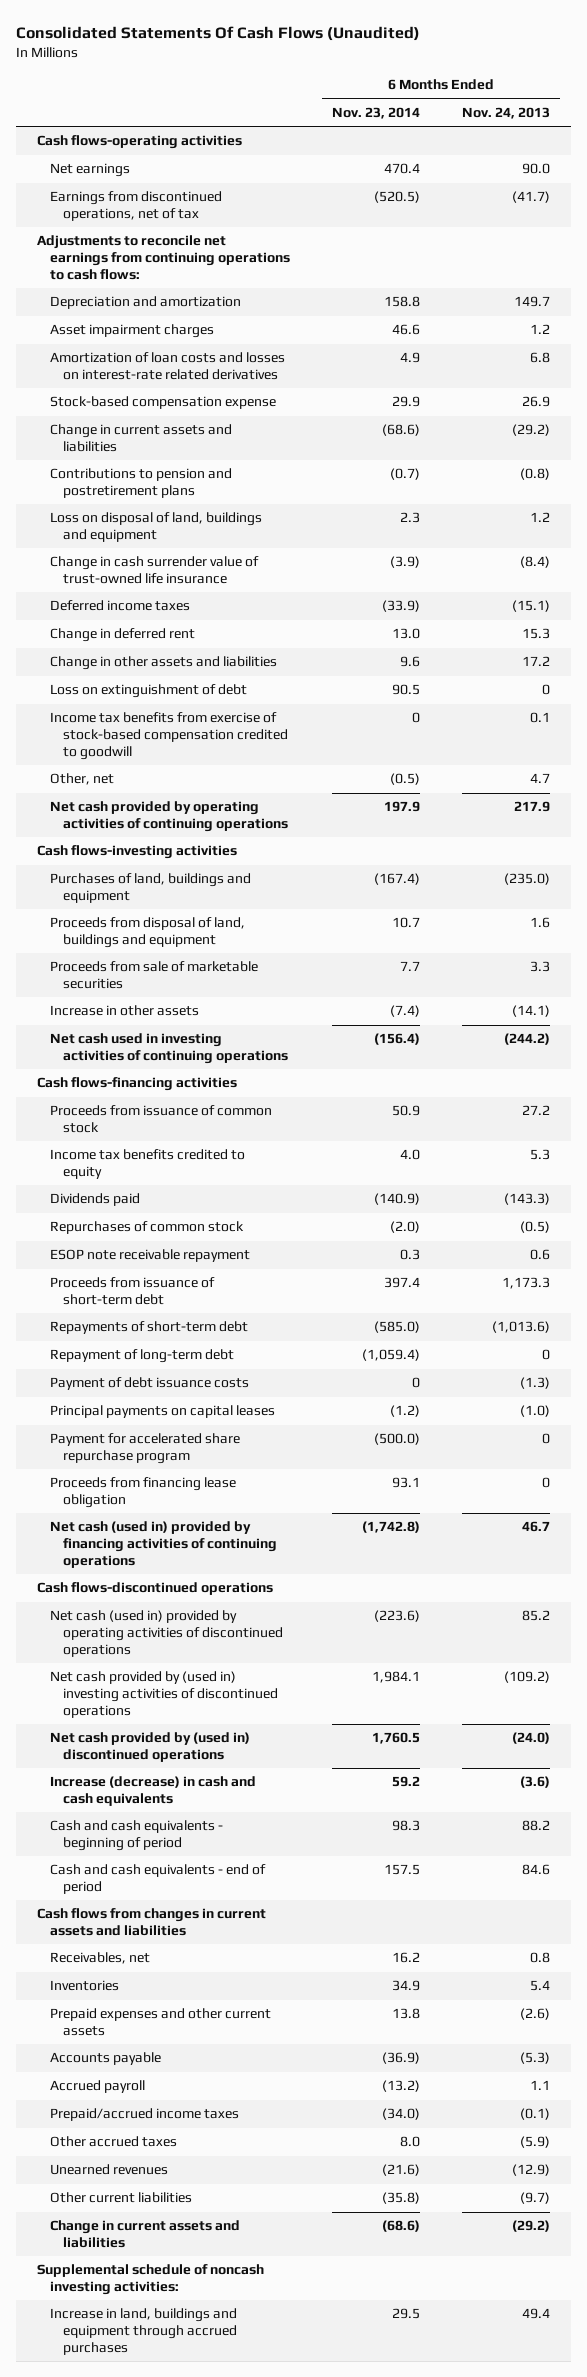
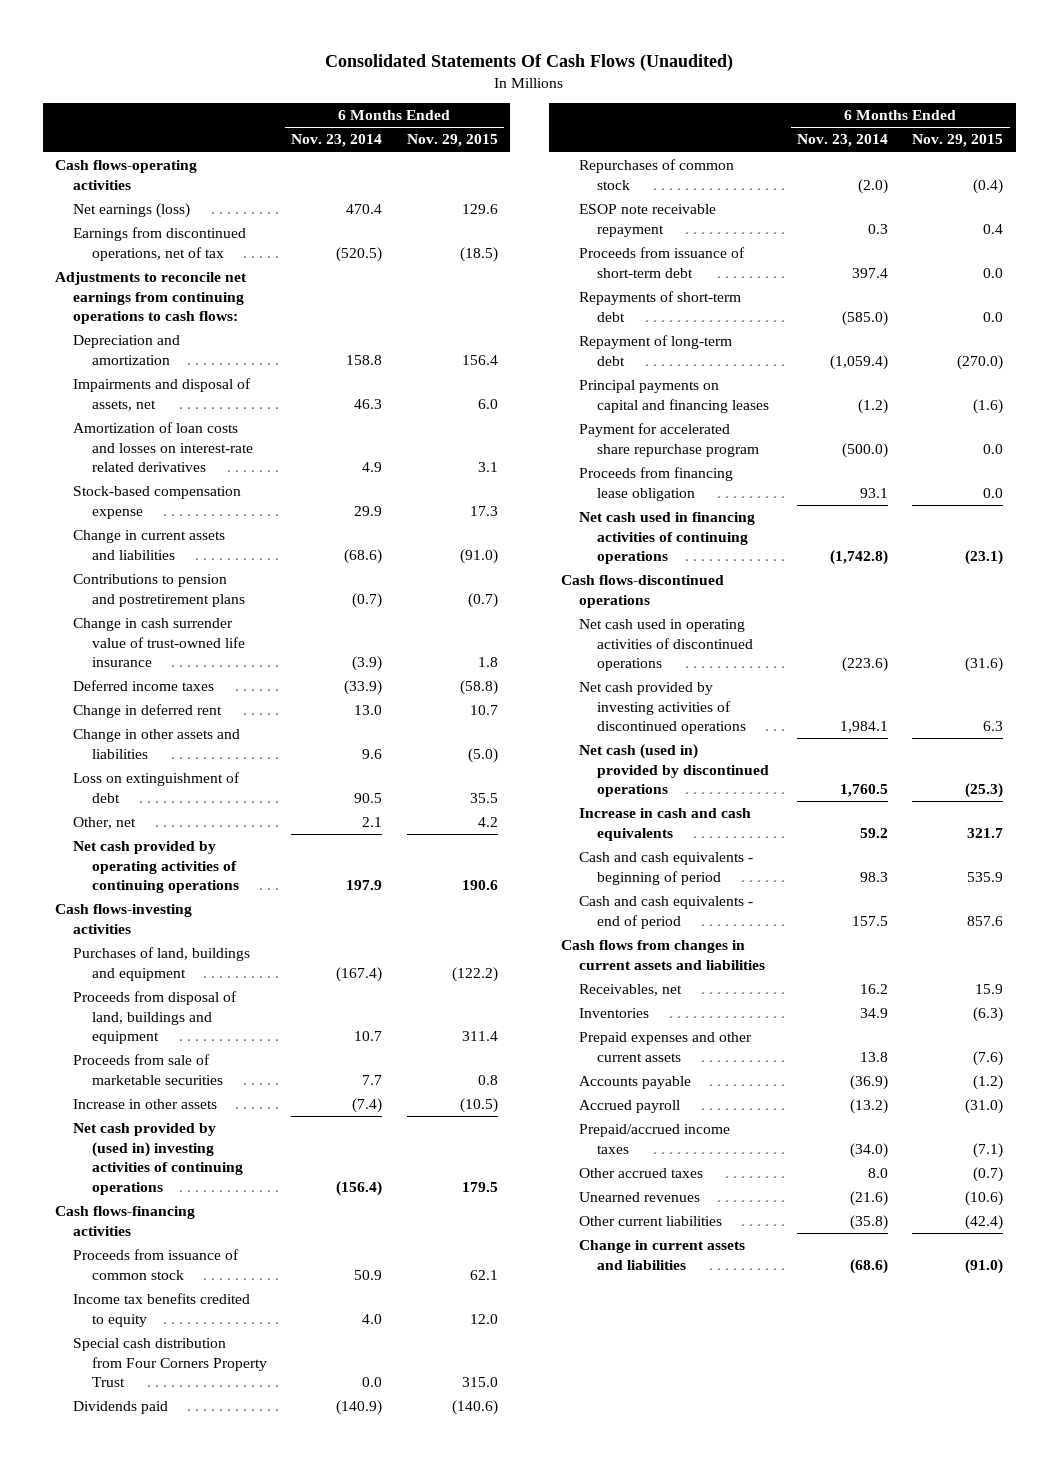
[461,106,550,119] Nov. 24, 2013 -> none
none -> [406,134,498,148] Nov. 29, 2015
[50,163,131,178] Net earnings -> [73,203,191,219] Net earnings (loss)
[50,324,215,339] Asset impairment charges -> [73,378,252,411] Impairments and disposal of assets, net
[392,324,421,336] 46.6 -> [354,398,383,409] 46.3
[50,512,263,542] Loss on disposal of land, buildings and equipment -> none
[50,712,288,760] Income tax benefits from exercise of stock-based compensation credited to goodwill -> none
[390,773,421,786] (0.5) -> [362,817,383,828] 2.1
[50,1033,288,1064] Net cash used in investing activities of continuing operations -> [73,1123,243,1195] Net cash provided by (used in) investing activities of continuing operations
none -> [73,1338,267,1388] Special cash distribution from Four Corners Property Trust
[50,1377,250,1391] Payment of debt issuance costs -> none
[50,1405,276,1419] Principal payments on capital leases -> [579,380,770,413] Principal payments on capital and financing leases
[50,1521,277,1568] Net cash (used in) provided by financing activities of continuing operations -> [579,512,756,565] Net cash used in financing activities of continuing operations
[50,1610,283,1657] Net cash (used in) provided by operating activities of discontinued operations -> [579,619,754,672] Net cash used in operating activities of discontinued operations
[50,1671,278,1718] Net cash provided by (used in) investing activities of discontinued operations -> [579,682,747,735] Net cash provided by investing activities of discontinued operations
[50,1732,251,1762] Net cash provided by (used in) discontinued operations -> [579,744,770,798] Net cash (used in) provided by discontinued operations
[50,1776,257,1806] Increase (decrease) in cash and cash equivalents -> [579,808,752,841] Increase in cash and cash equivalents
[37,2264,265,2295] Supplemental schedule of noncash investing activities: -> none
[50,2308,238,2355] Increase in land, buildings and equipment through accrued purchases -> none

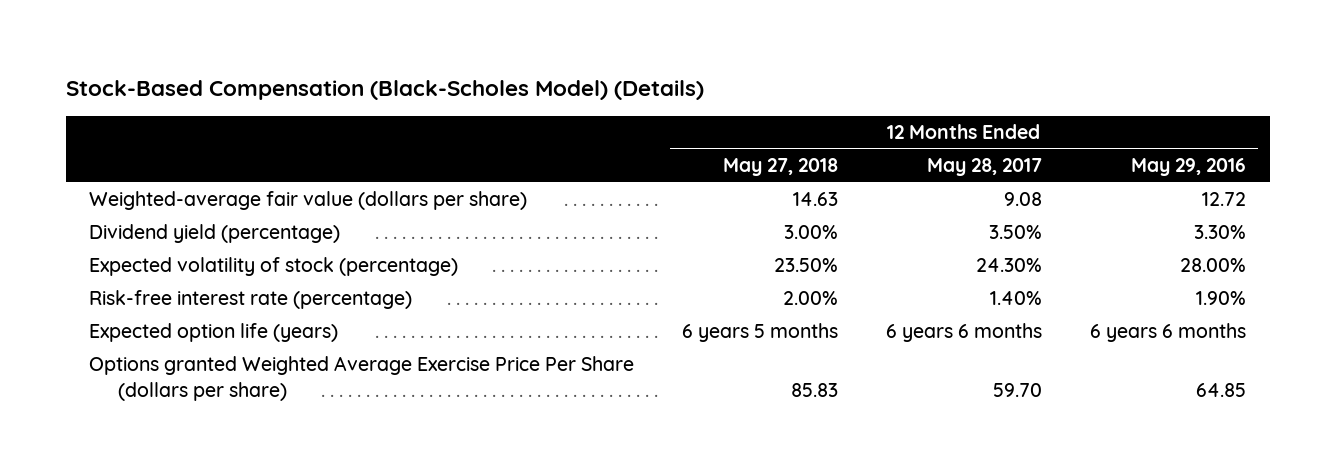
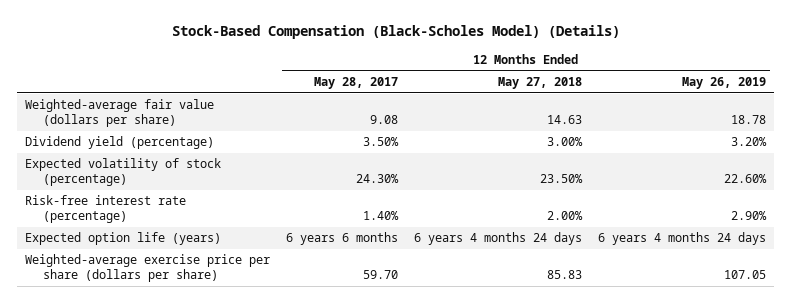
[1131,158,1247,177] May 29, 2016 -> none
none -> [682,76,767,89] May 26, 2019
[682,323,839,343] 6 years 5 months -> [414,232,583,246] 6 years 4 months 24 days
[89,356,635,401] Options granted Weighted Average Exercise Price Per Share (dollars per share) -> [25,254,271,283] Weighted-average exercise price per share (dollars per share)

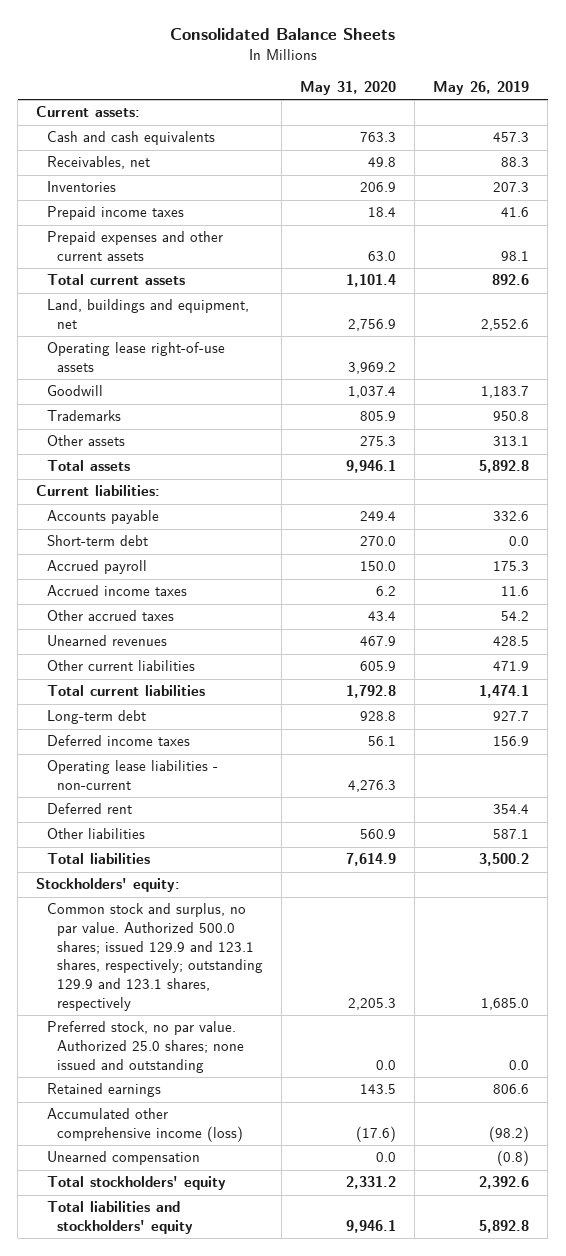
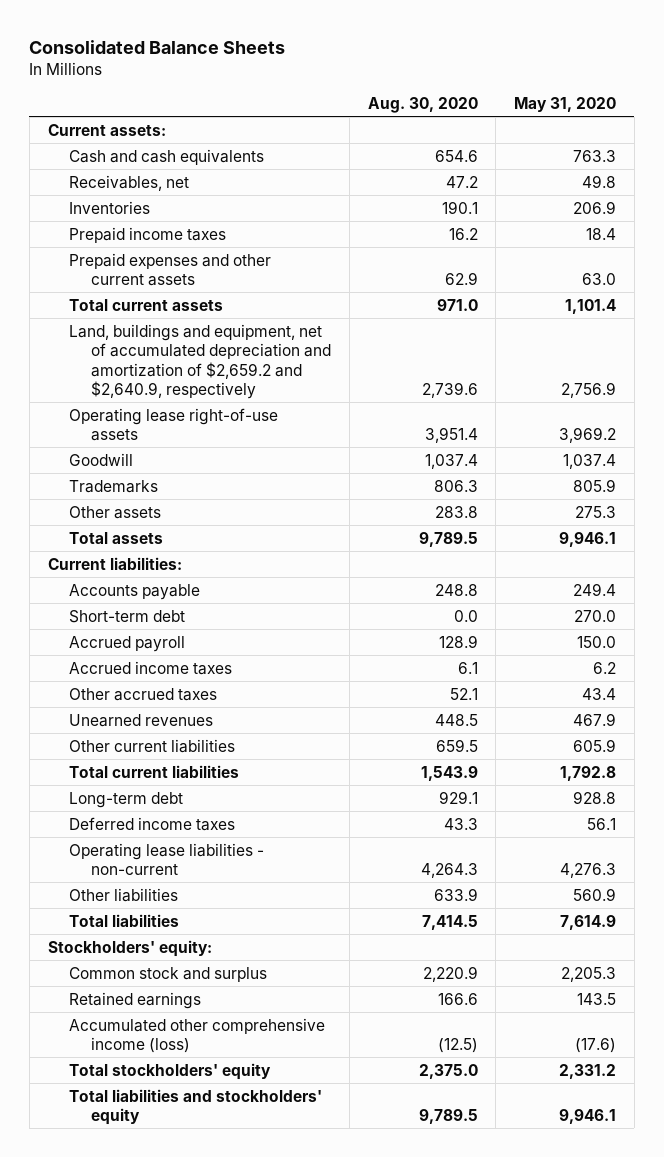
[433,81,530,96] May 26, 2019 -> none
none -> [367,97,478,114] Aug. 30, 2020
[46,299,249,330] Land, buildings and equipment, net -> [69,323,332,400] Land, buildings and equipment, net of accumulated depreciation and amortization of $2,659.2 and $2,640.9, respectively
[46,803,132,815] Deferred rent -> none
[46,1021,244,1073] Preferred stock, no par value. Authorized 25.0 shares; none issued and outstanding -> none
[46,903,263,1011] Common stock and surplus, no par value. Authorized 500.0 shares; issued 129.9 and 123.1 shares, respectively; outstanding 129.9 and 123.1 shares, respectively -> [69,966,268,982] Common stock and surplus
[46,1151,200,1166] Unearned compensation -> none

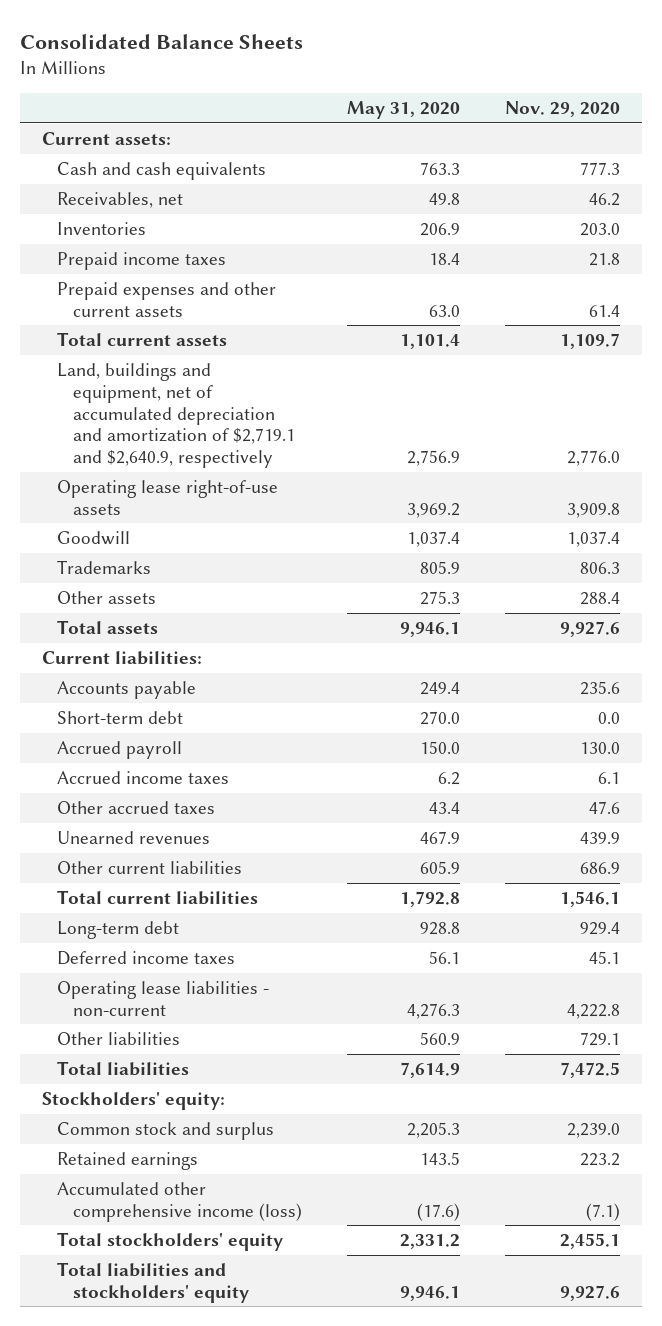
[367,97,478,114] Aug. 30, 2020 -> none
none -> [504,101,620,118] Nov. 29, 2020
[69,323,332,400] Land, buildings and equipment, net of accumulated depreciation and amortization of $2,659.2 and $2,640.9, respectively -> [57,362,296,469] Land, buildings and equipment, net of accumulated depreciation and amortization of $2,719.1 and $2,640.9, respectively

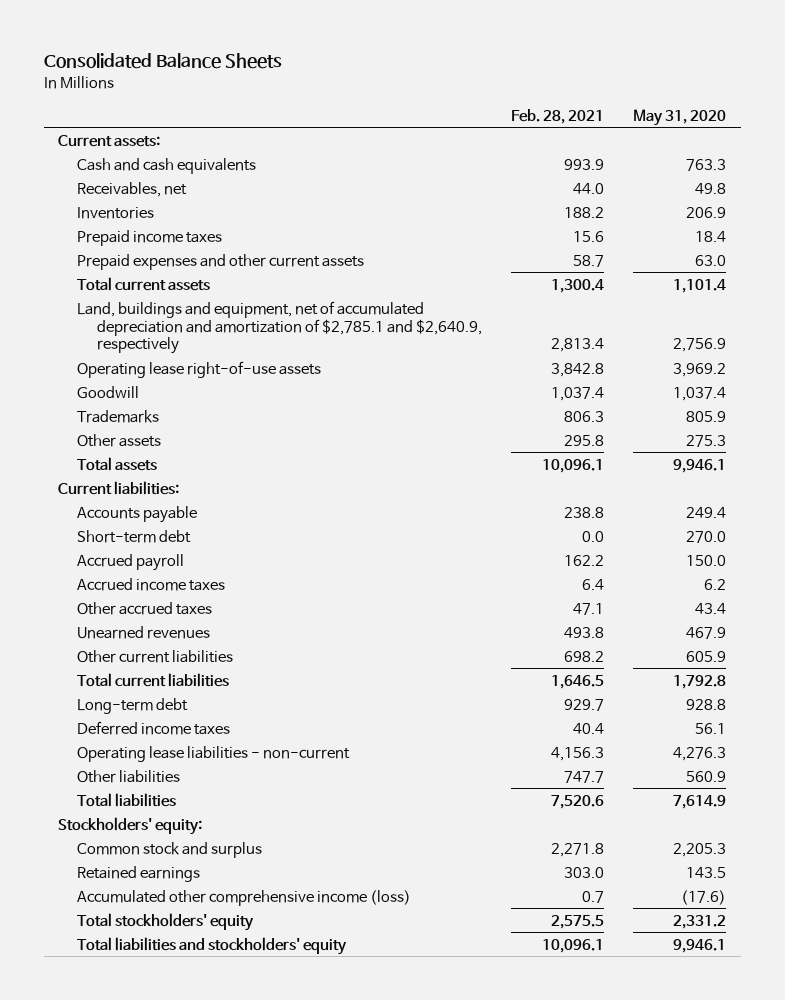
[504,101,620,118] Nov. 29, 2020 -> none
none -> [511,108,605,124] Feb. 28, 2021
[57,362,296,469] Land, buildings and equipment, net of accumulated depreciation and amortization of $2,719.1 and $2,640.9, respectively -> [77,300,482,355] Land, buildings and equipment, net of accumulated depreciation and amortization of $2,785.1 and $2,640.9, respectively

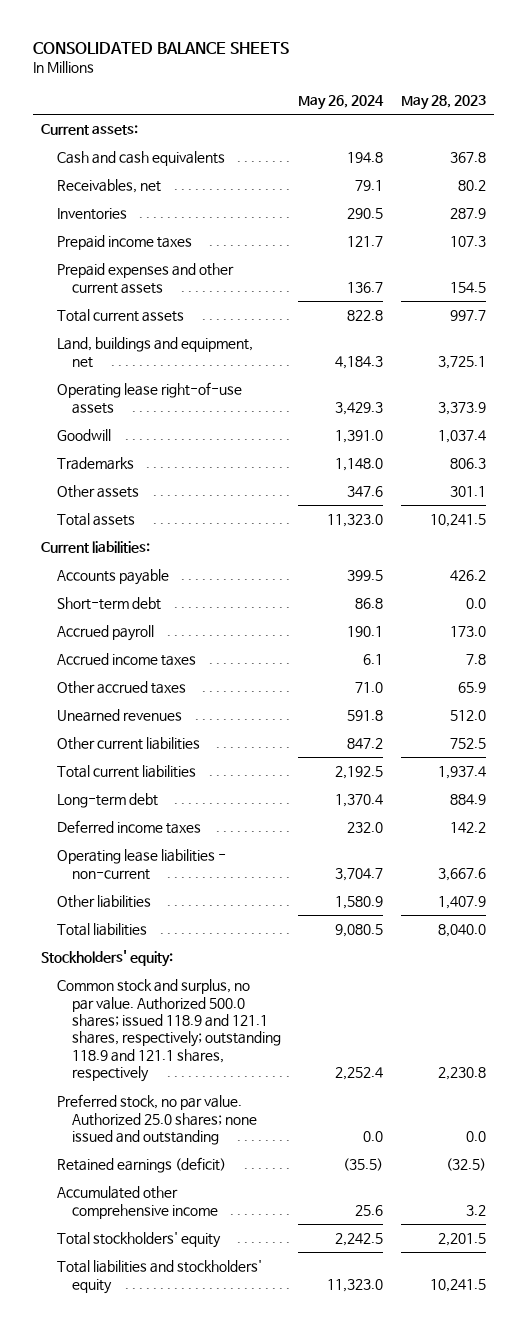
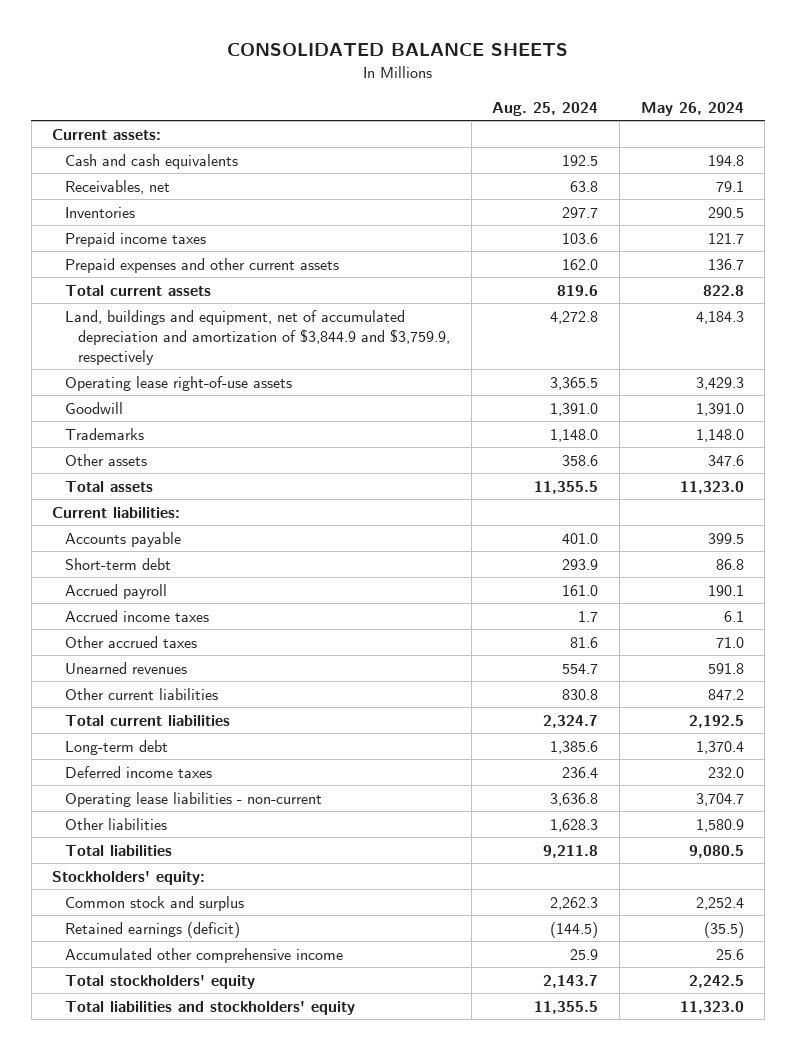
[400,95,486,111] May 28, 2023 -> none
none -> [492,102,599,117] Aug. 25, 2024
[56,337,253,368] Land, buildings and equipment, net -> [65,309,450,365] Land, buildings and equipment, net of accumulated depreciation and amortization of $3,844.9 and $3,759.9, respectively
[56,1094,257,1145] Preferred stock, no par value. Authorized 25.0 shares; none issued and outstanding -> none
[56,979,281,1083] Common stock and surplus, no par value. Authorized 500.0 shares; issued 118.9 and 121.1 shares, respectively; outstanding 118.9 and 121.1 shares, respectively -> [65,895,245,911] Common stock and surplus

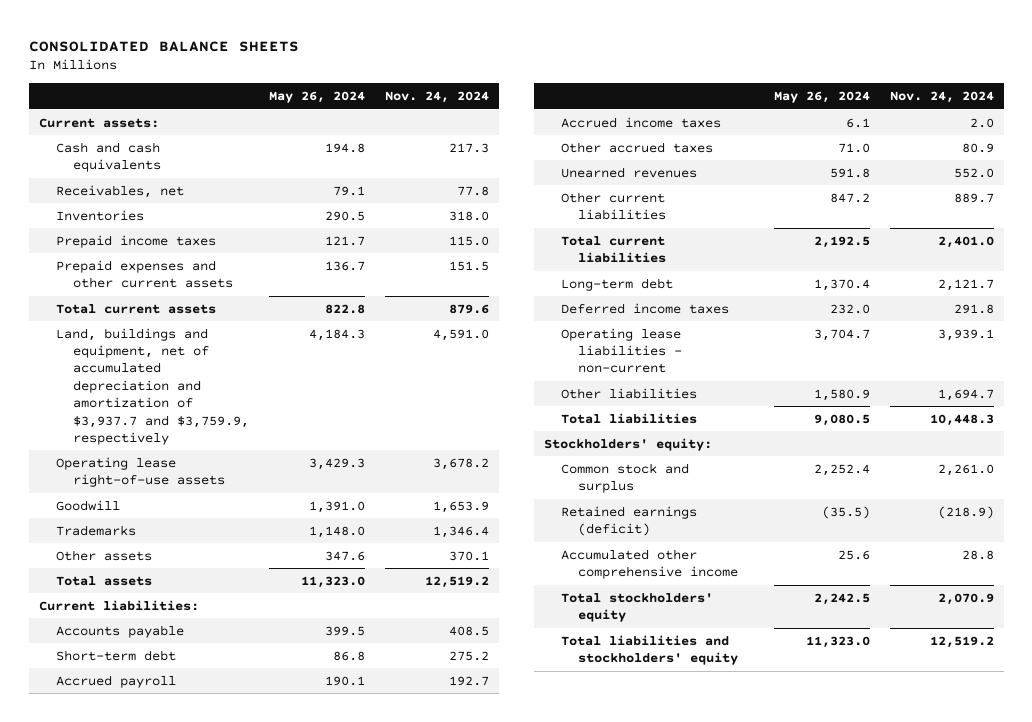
[492,102,599,117] Aug. 25, 2024 -> none
none -> [384,91,489,104] Nov. 24, 2024
[65,309,450,365] Land, buildings and equipment, net of accumulated depreciation and amortization of $3,844.9 and $3,759.9, respectively -> [55,327,249,445] Land, buildings and equipment, net of accumulated depreciation and amortization of $3,937.7 and $3,759.9, respectively

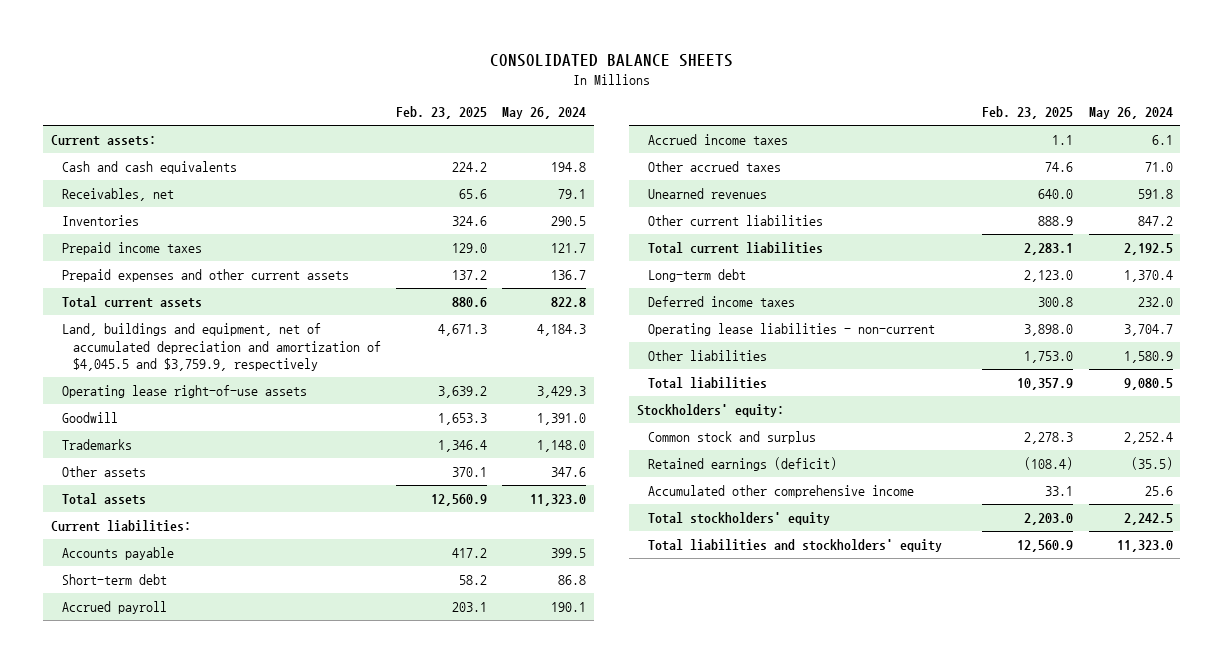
[384,91,489,104] Nov. 24, 2024 -> none
none -> [396,106,488,120] Feb. 23, 2025
[55,327,249,445] Land, buildings and equipment, net of accumulated depreciation and amortization of $3,937.7 and $3,759.9, respectively -> [61,322,382,372] Land, buildings and equipment, net of accumulated depreciation and amortization of $4,045.5 and $3,759.9, respectively

